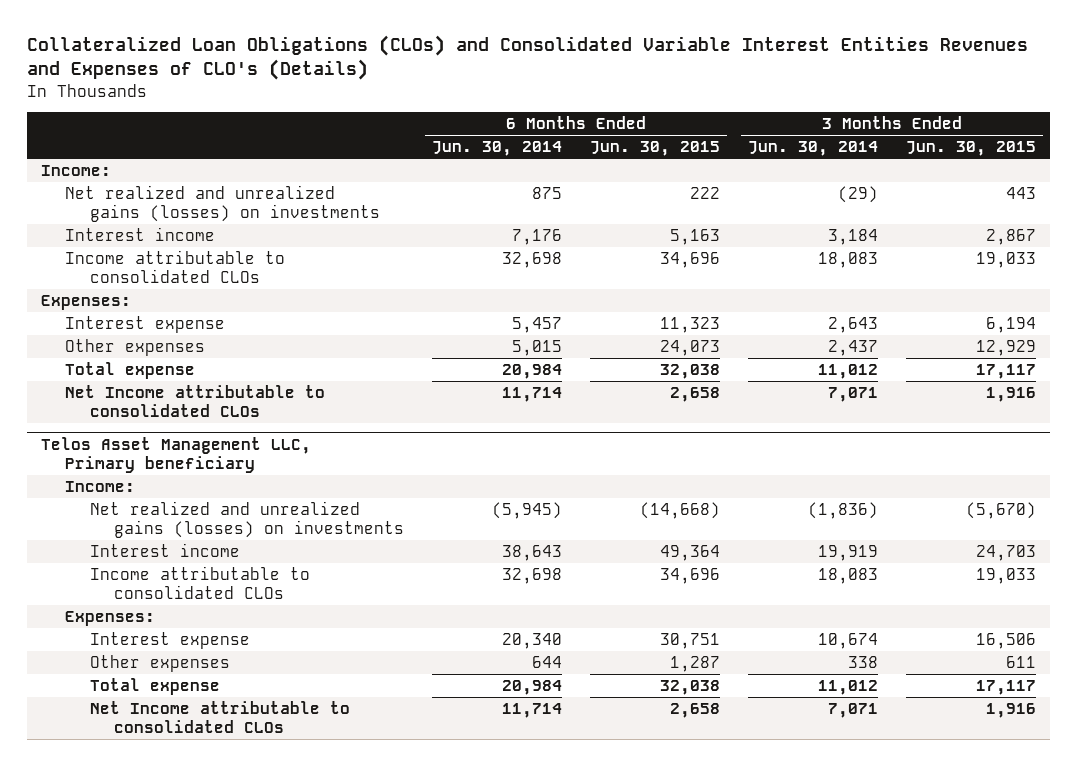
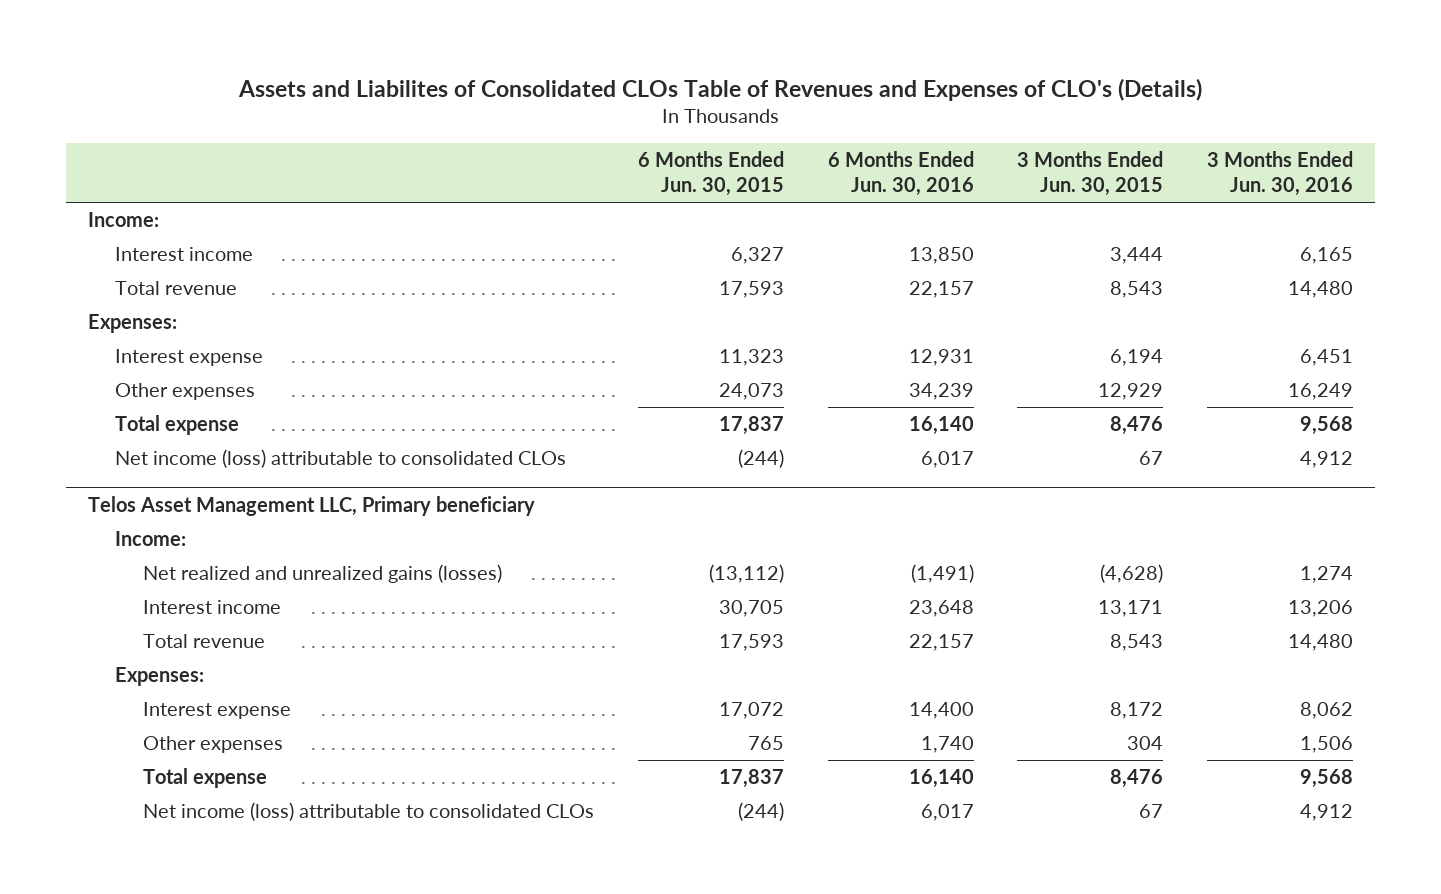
[27,35,1029,81] Collateralized Loan Obligations (CLOs) and Consolidated Variable Interest Entities Revenues and Expenses of CLO's (Details) -> [237,77,1202,101] Assets and Liabilites of Consolidated CLOs Table of Revenues and Expenses of CLO's (Details)
[432,141,563,157] Jun. 30, 2014 -> none
[748,141,879,157] Jun. 30, 2014 -> none
none -> [827,150,974,197] 6 Months Ended Jun. 30, 2016
none -> [1207,150,1354,197] 3 Months Ended Jun. 30, 2016
[65,185,380,223] Net realized and unrealized gains (losses) on investments -> none
[65,250,286,284] Income attributable to consolidated CLOs -> none
[670,229,721,246] 5,163 -> [730,247,784,265] 6,327
[986,229,1037,246] 2,867 -> [1110,247,1164,265] 3,444
none -> [115,281,238,296] Total revenue
[660,364,721,380] 32,038 -> [718,416,784,436] 17,837
[976,364,1037,380] 17,117 -> [1110,416,1164,436] 8,476
[65,385,326,418] Net Income attributable to consolidated CLOs -> [115,449,567,469] Net income (loss) attributable to consolidated CLOs
[670,387,721,403] 2,658 -> [737,449,784,469] (244)
[986,387,1037,403] 1,916 -> [1139,451,1164,466] 67
[89,566,310,600] Income attributable to consolidated CLOs -> none
[89,501,405,539] Net realized and unrealized gains (losses) on investments -> [142,564,502,584] Net realized and unrealized gains (losses)
[640,502,721,520] (14,668) -> [708,564,784,584] (13,112)
[966,502,1037,520] (5,670) -> [1100,564,1164,584] (4,628)
[660,545,721,562] 49,364 -> [718,600,784,618] 30,705
[976,545,1037,562] 24,703 -> [1098,600,1164,618] 13,171
none -> [142,634,265,649] Total revenue
[660,633,721,650] 30,751 -> [718,702,784,720] 17,072
[976,633,1037,650] 16,506 -> [1110,702,1164,720] 8,172
[670,656,721,673] 1,287 -> [747,736,784,751] 765
[1006,656,1037,669] 611 -> [1127,736,1164,751] 304
[660,680,721,696] 32,038 -> [718,769,784,789] 17,837
[976,680,1037,696] 17,117 -> [1110,769,1164,789] 8,476
[89,701,350,734] Net Income attributable to consolidated CLOs -> [142,802,594,822] Net income (loss) attributable to consolidated CLOs
[670,703,721,719] 2,658 -> [737,802,784,822] (244)
[986,703,1037,719] 1,916 -> [1139,804,1164,819] 67

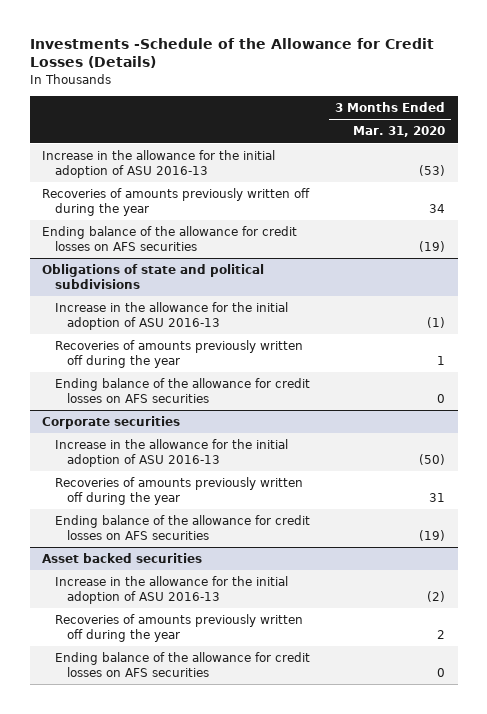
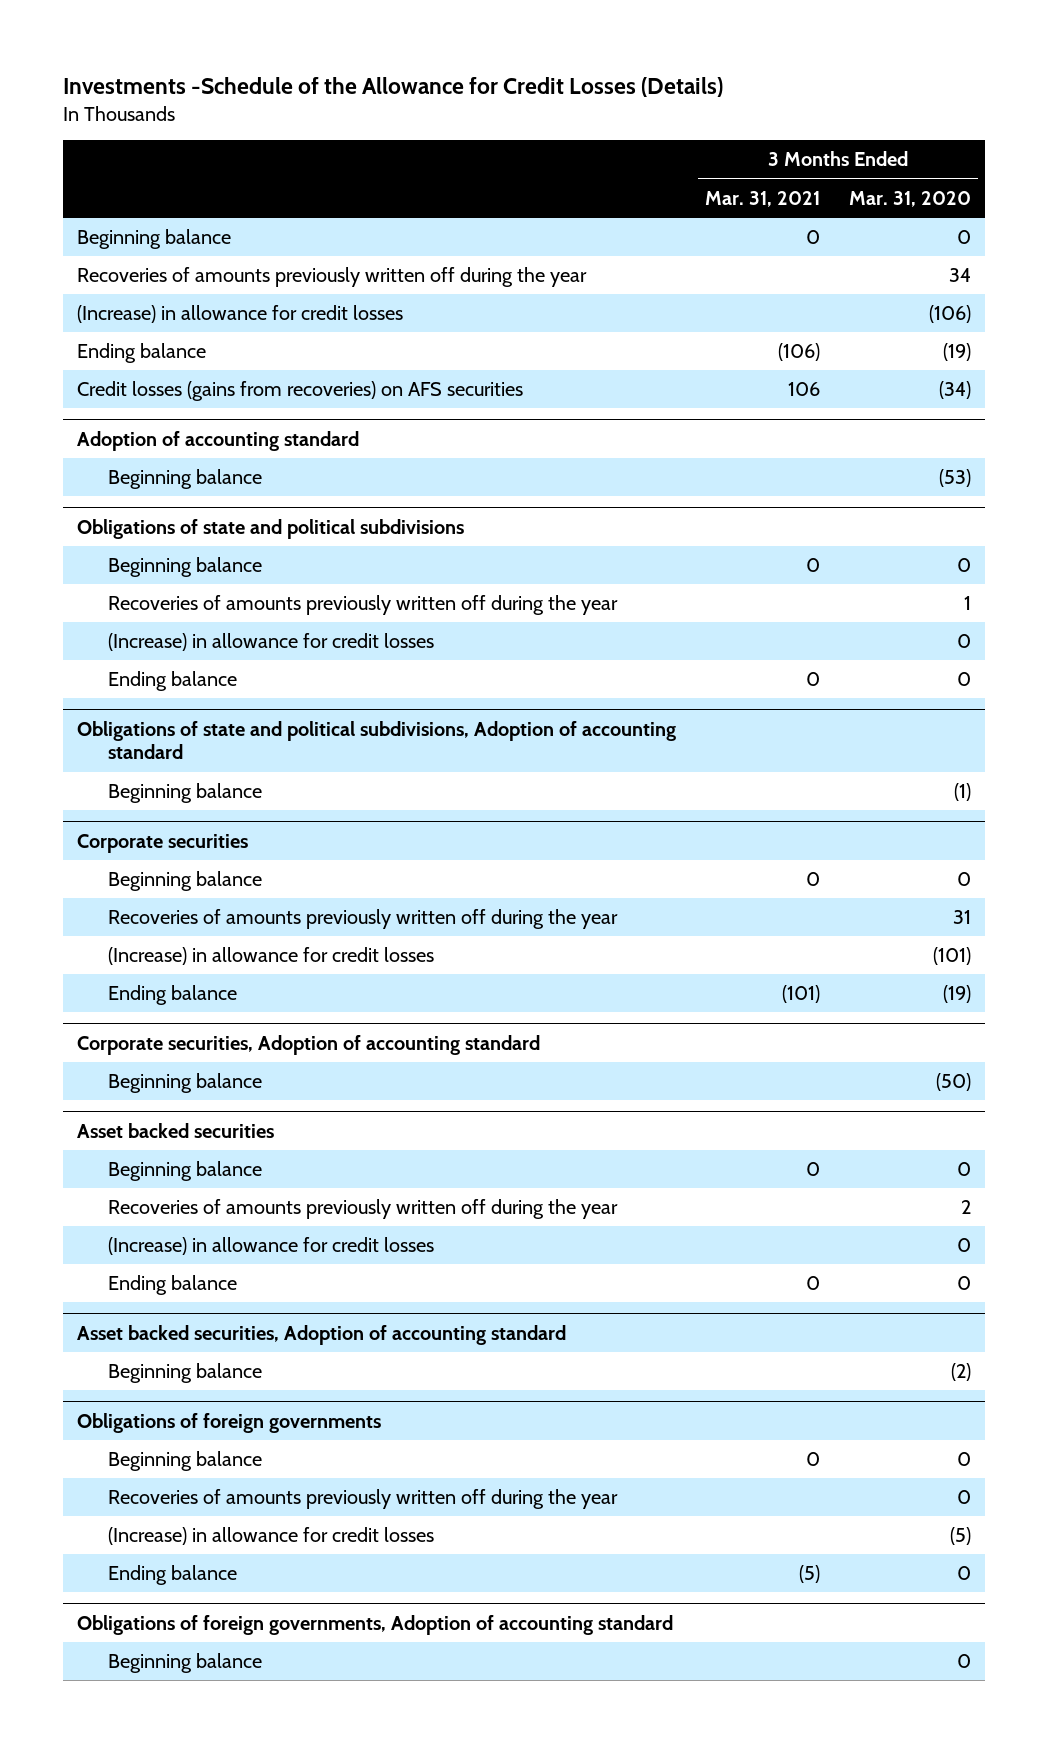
none -> [705,190,821,207] Mar. 31, 2021
[42,150,276,179] Increase in the allowance for the initial adoption of ASU 2016-13 -> none
none -> [77,229,232,250] Beginning balance
none -> [77,305,404,324] (Increase) in allowance for credit losses
[42,226,298,252] Ending balance of the allowance for credit losses on AFS securities -> [77,343,207,364] Ending balance
none -> [77,381,524,402] Credit losses (gains from recoveries) on AFS securities
none -> [77,430,360,451] Adoption of accounting standard
none -> [108,469,263,490] Beginning balance
[54,302,288,331] Increase in the allowance for the initial adoption of ASU 2016-13 -> none
none -> [108,557,263,578] Beginning balance
none -> [108,633,435,652] (Increase) in allowance for credit losses
[54,378,310,404] Ending balance of the allowance for credit losses on AFS securities -> [108,671,238,692] Ending balance
none -> [77,720,677,760] Obligations of state and political subdivisions, Adoption of accounting standard
none -> [108,783,263,804] Beginning balance
[54,439,288,468] Increase in the allowance for the initial adoption of ASU 2016-13 -> none
none -> [108,871,263,892] Beginning balance
none -> [108,947,435,966] (Increase) in allowance for credit losses
[54,515,310,541] Ending balance of the allowance for credit losses on AFS securities -> [108,985,238,1006] Ending balance
none -> [77,1034,541,1055] Corporate securities, Adoption of accounting standard
none -> [108,1073,263,1094] Beginning balance
[54,576,288,605] Increase in the allowance for the initial adoption of ASU 2016-13 -> none
none -> [108,1161,263,1182] Beginning balance
none -> [108,1237,435,1256] (Increase) in allowance for credit losses
[54,652,310,678] Ending balance of the allowance for credit losses on AFS securities -> [108,1275,238,1296] Ending balance
none -> [77,1324,567,1345] Asset backed securities, Adoption of accounting standard
none -> [108,1363,263,1384] Beginning balance
none -> [77,1412,382,1433] Obligations of foreign governments
none -> [108,1451,263,1472] Beginning balance
none -> [108,1489,619,1510] Recoveries of amounts previously written off during the year
none -> [108,1527,435,1546] (Increase) in allowance for credit losses
none -> [108,1565,238,1586] Ending balance
none -> [77,1614,674,1635] Obligations of foreign governments, Adoption of accounting standard
none -> [108,1653,263,1674] Beginning balance

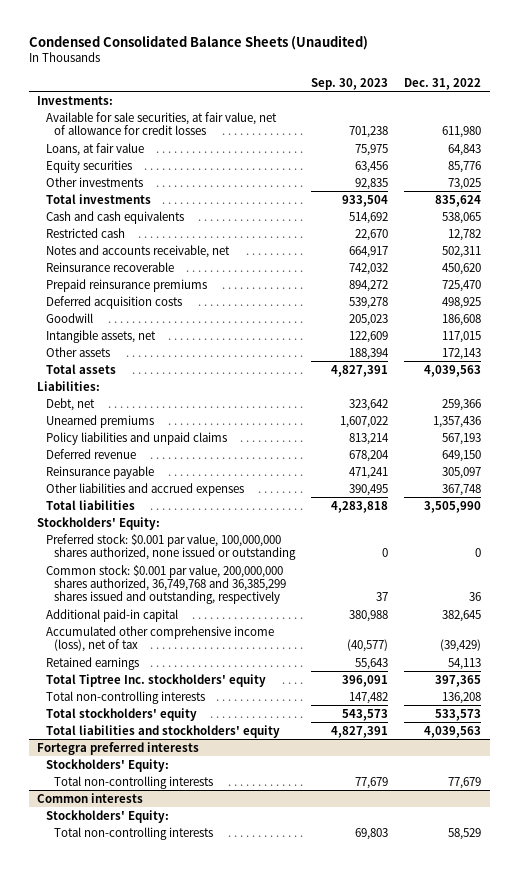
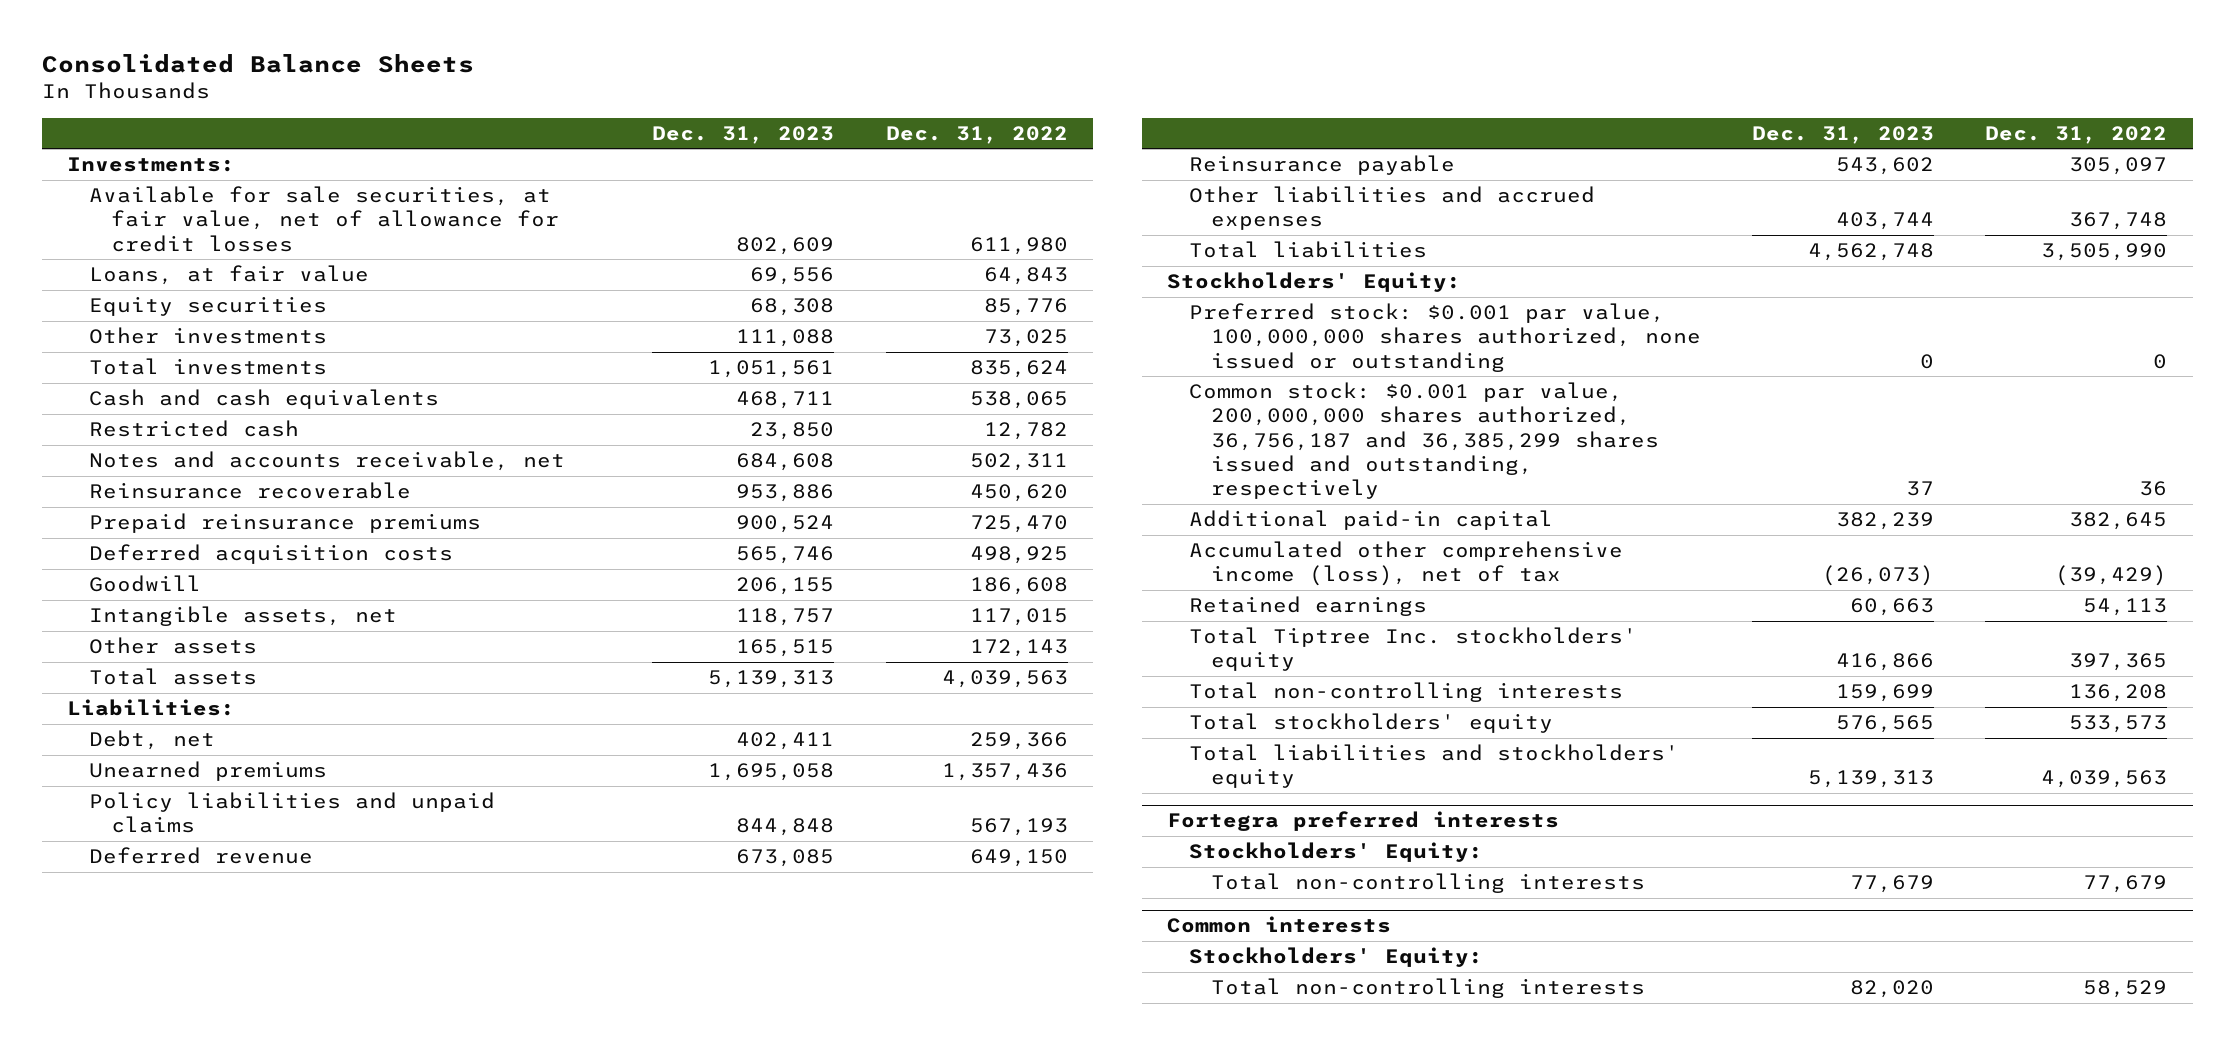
[28,34,368,50] Condensed Consolidated Balance Sheets (Unaudited) -> [41,53,474,73] Consolidated Balance Sheets
[311,77,389,90] Sep. 30, 2023 -> none
none -> [652,125,835,144] Dec. 31, 2023
[45,564,287,605] Common stock: $0.001 par value, 200,000,000 shares authorized, 36,749,768 and 36,385,299 shares issued and outstanding, respectively -> [1189,382,1660,500] Common stock: $0.001 par value, 200,000,000 shares authorized, 36,756,187 and 36,385,299 shares issued and outstanding, respectively

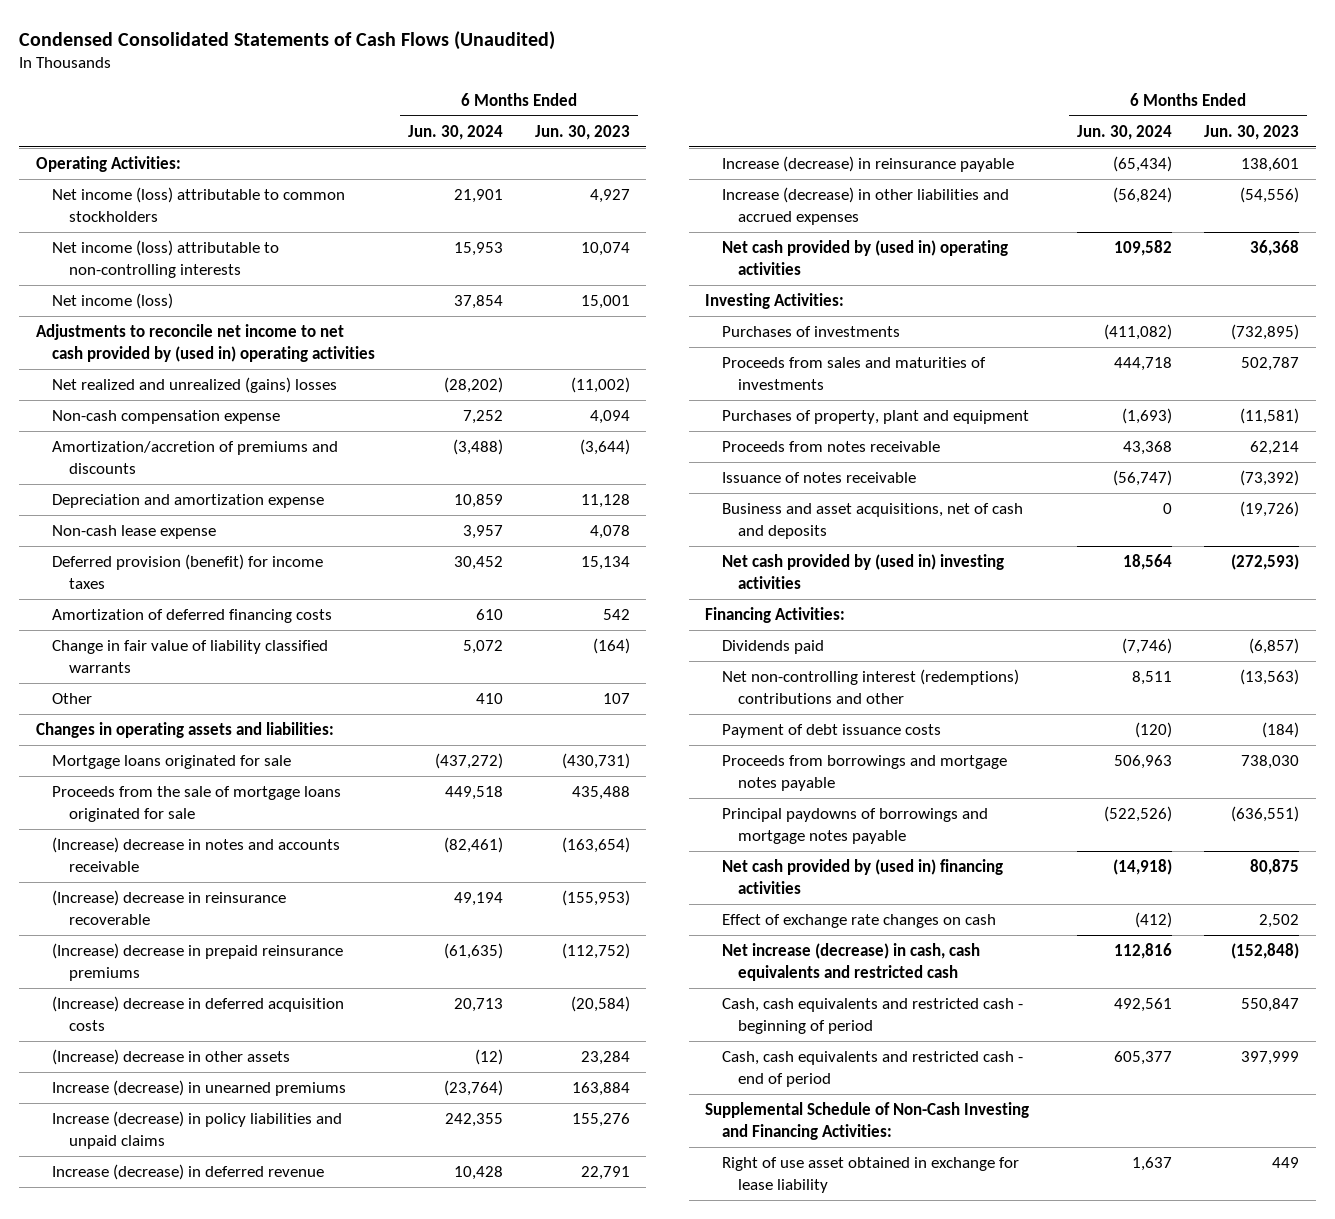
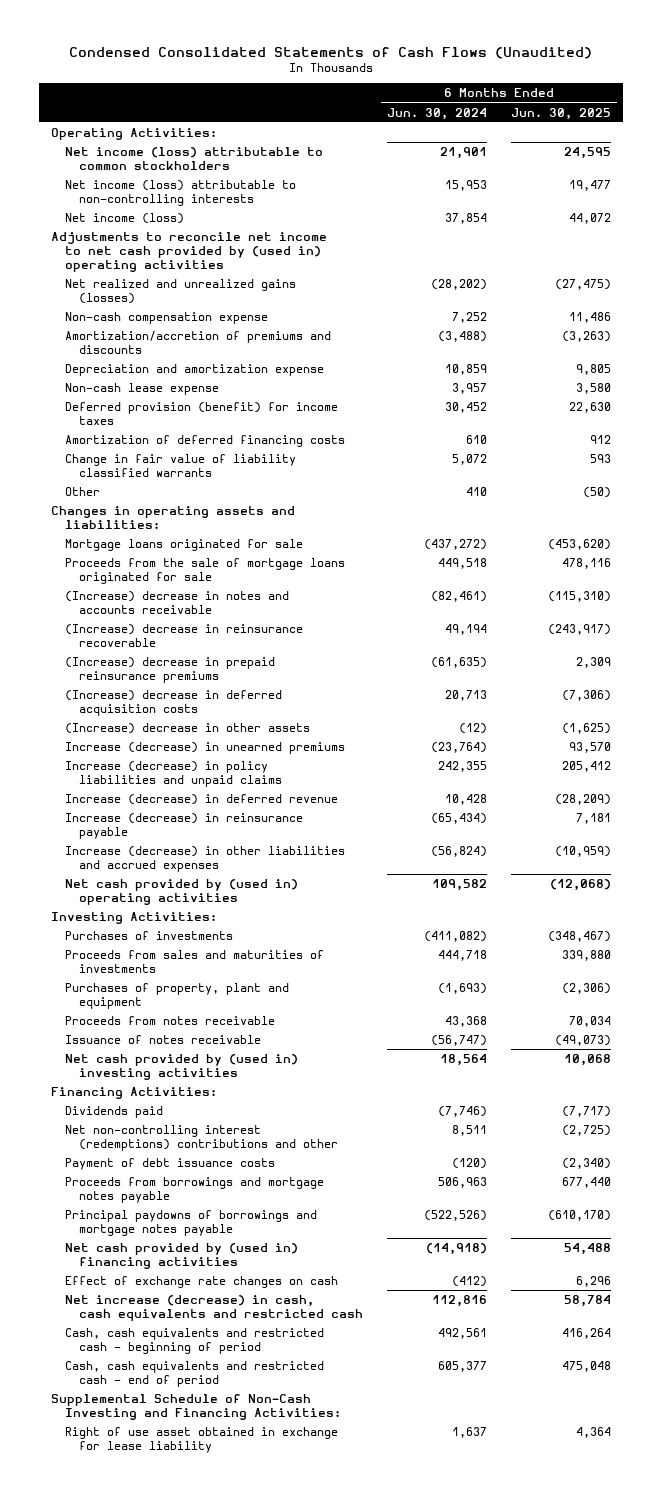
[535,124,631,140] Jun. 30, 2023 -> none
none -> [510,107,611,120] Jun. 30, 2025
[52,376,338,393] Net realized and unrealized (gains) losses -> [65,278,297,304] Net realized and unrealized gains (losses)
[721,502,1023,539] Business and asset acquisitions, net of cash and deposits -> none

